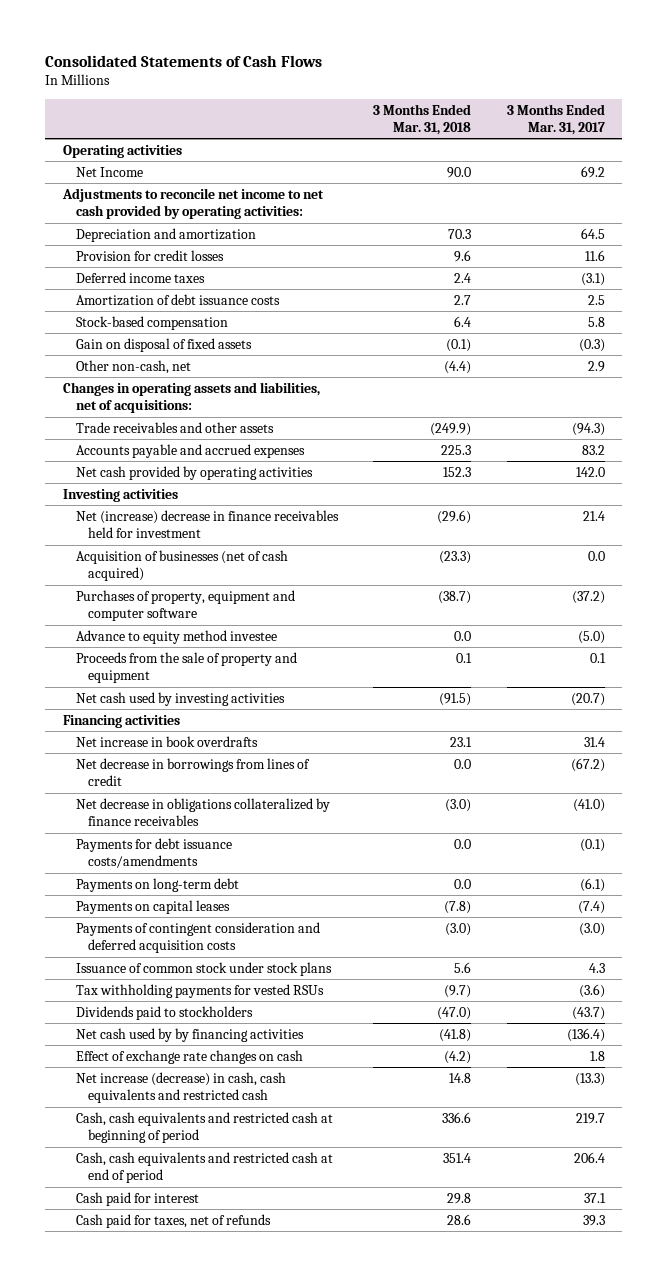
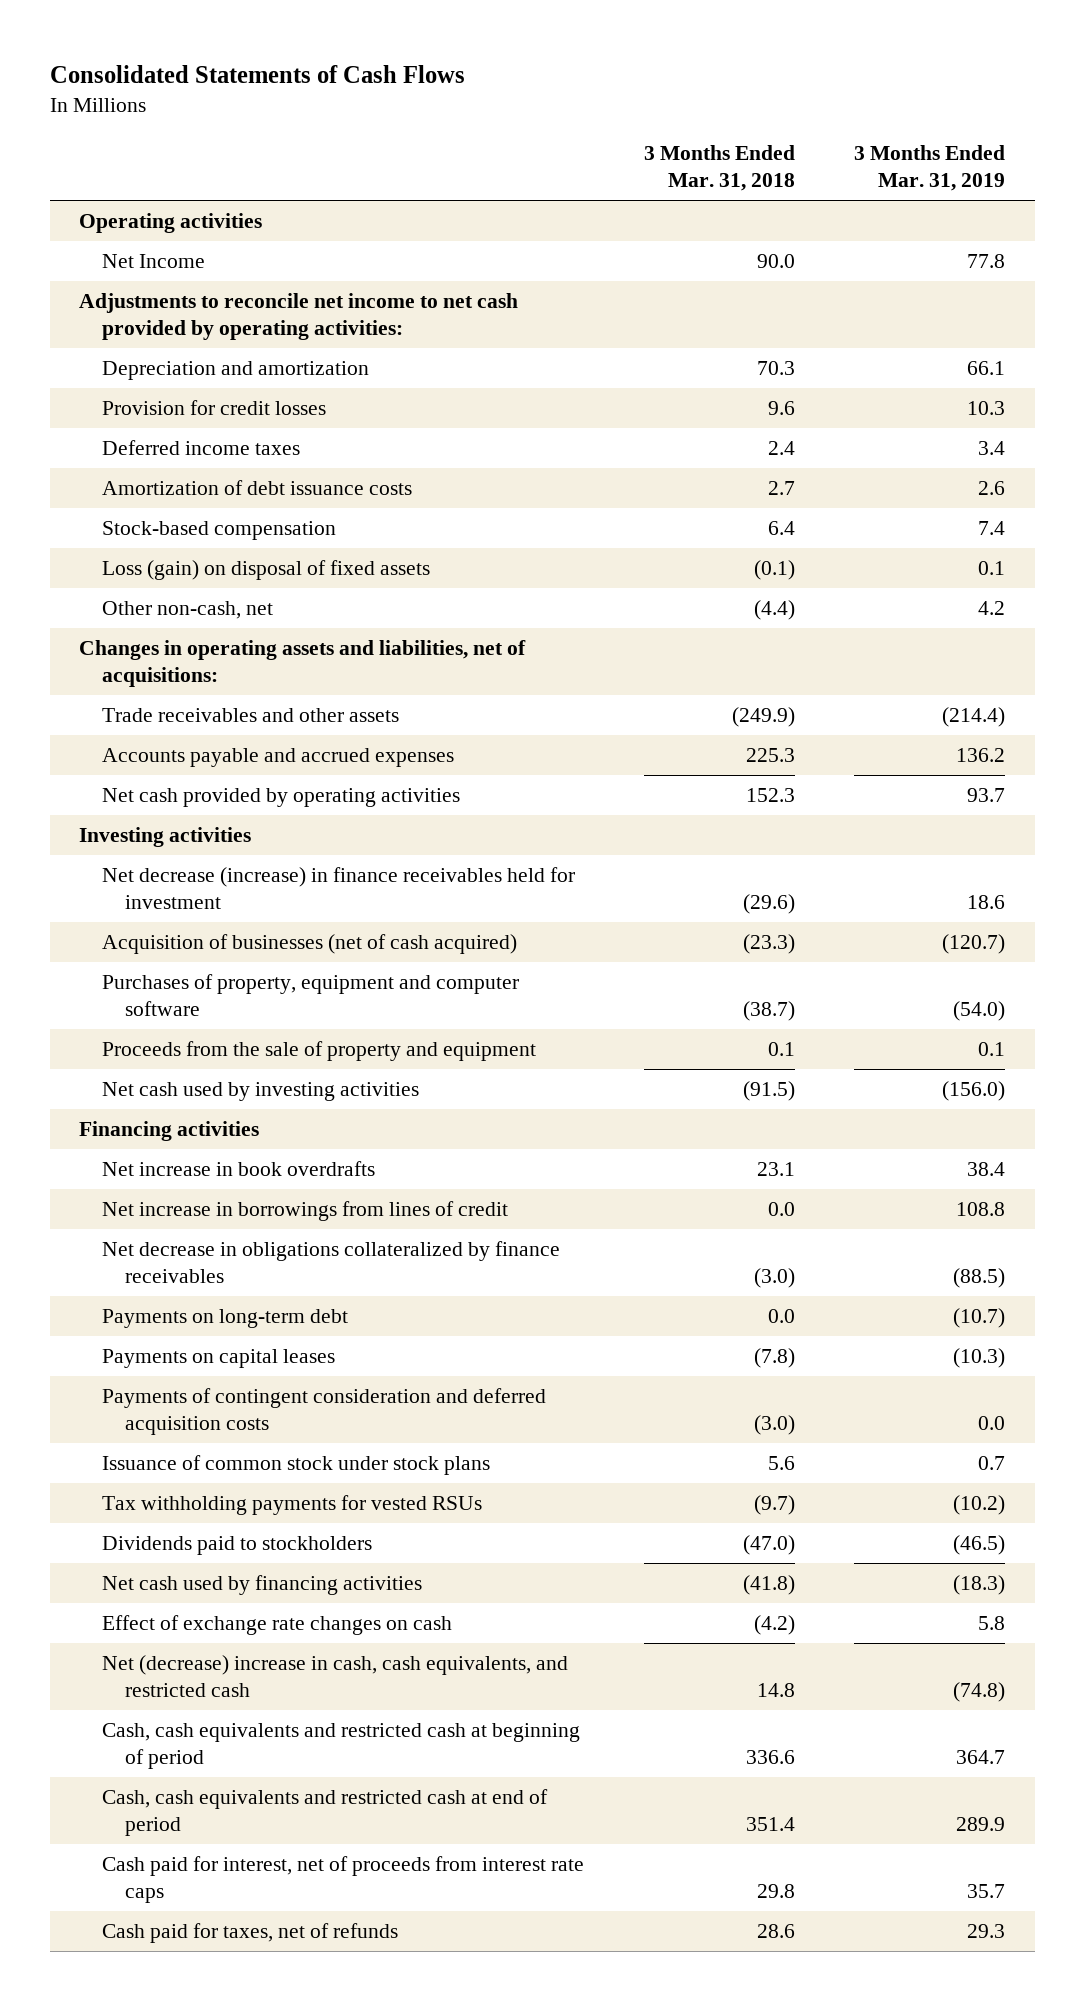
[506,103,605,136] 3 Months Ended Mar. 31, 2017 -> none
none -> [854,145,1006,192] 3 Months Ended Mar. 31, 2019
[75,337,252,352] Gain on disposal of fixed assets -> [102,560,431,581] Loss (gain) on disposal of fixed assets
[75,509,339,539] Net (increase) decrease in finance receivables held for investment -> [102,867,576,909] Net decrease (increase) in finance receivables held for investment
[75,629,277,644] Advance to equity method investee -> none
[75,757,310,787] Net decrease in borrowings from lines of credit -> [102,1201,509,1222] Net increase in borrowings from lines of credit
[75,837,232,869] Payments for debt issuance costs/amendments -> none
[75,1027,304,1042] Net cash used by by financing activities -> [102,1575,423,1596] Net cash used by financing activities
[75,1071,286,1104] Net increase (decrease) in cash, cash equivalents and restricted cash -> [102,1655,569,1697] Net (decrease) increase in cash, cash equivalents, and restricted cash
[75,1191,199,1206] Cash paid for interest -> [102,1856,585,1903] Cash paid for interest, net of proceeds from interest rate caps

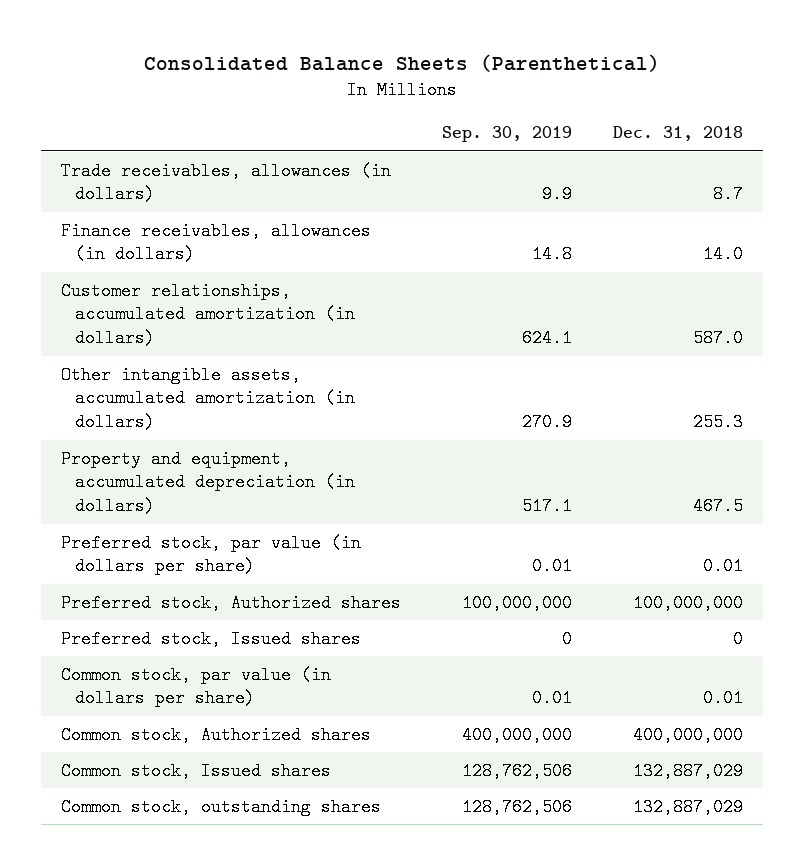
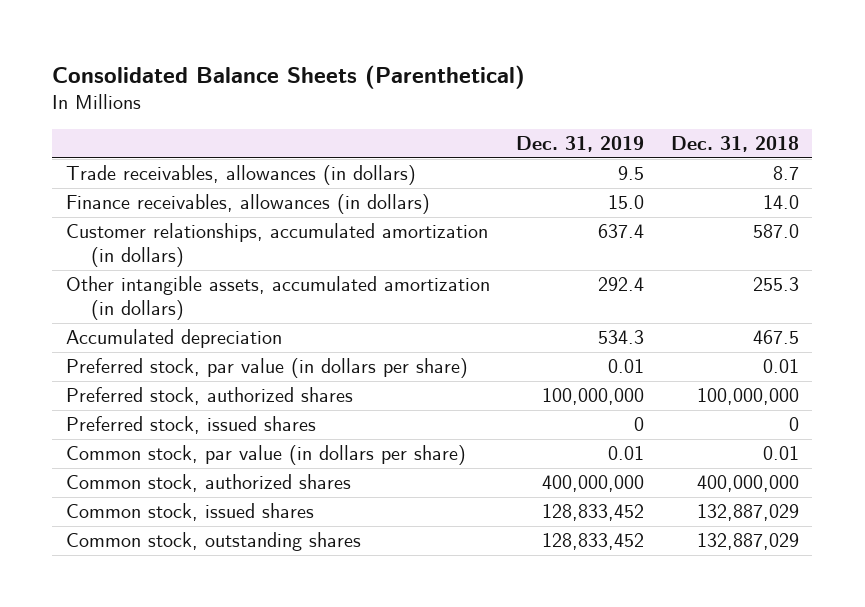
[442,126,573,143] Sep. 30, 2019 -> none
none -> [516,136,645,153] Dec. 31, 2019
[61,449,355,516] Property and equipment, accumulated depreciation (in dollars) -> [65,329,282,349] Accumulated depreciation
[61,593,402,612] Preferred stock, Authorized shares -> [65,387,353,406] Preferred stock, authorized shares
[61,629,362,648] Preferred stock, Issued shares -> [65,416,316,435] Preferred stock, issued shares
[61,725,372,744] Common stock, Authorized shares -> [65,474,351,493] Common stock, authorized shares
[61,761,332,780] Common stock, Issued shares -> [65,503,314,522] Common stock, issued shares

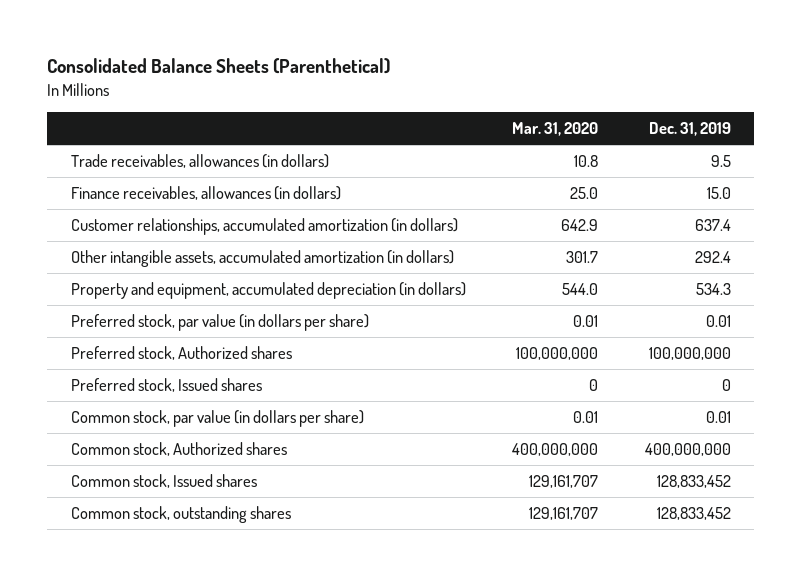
[670,136,799,153] Dec. 31, 2018 -> none
none -> [512,122,599,137] Mar. 31, 2020
[65,329,282,349] Accumulated depreciation -> [70,281,466,299] Property and equipment, accumulated depreciation (in dollars)
[65,387,353,406] Preferred stock, authorized shares -> [70,345,292,360] Preferred stock, Authorized shares
[65,416,316,435] Preferred stock, issued shares -> [70,377,262,392] Preferred stock, Issued shares
[65,474,351,493] Common stock, authorized shares -> [70,441,287,456] Common stock, Authorized shares
[65,503,314,522] Common stock, issued shares -> [70,473,257,488] Common stock, Issued shares

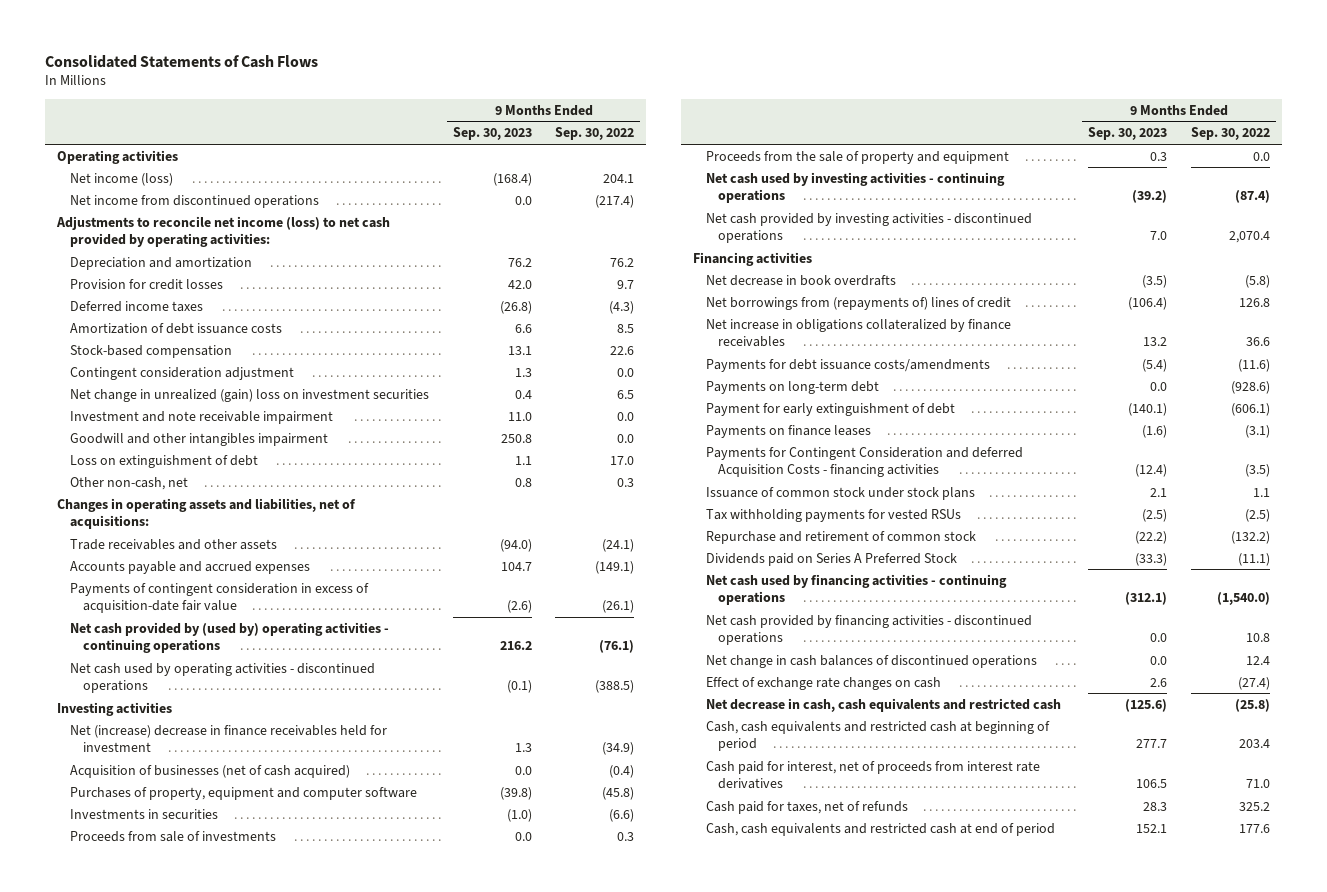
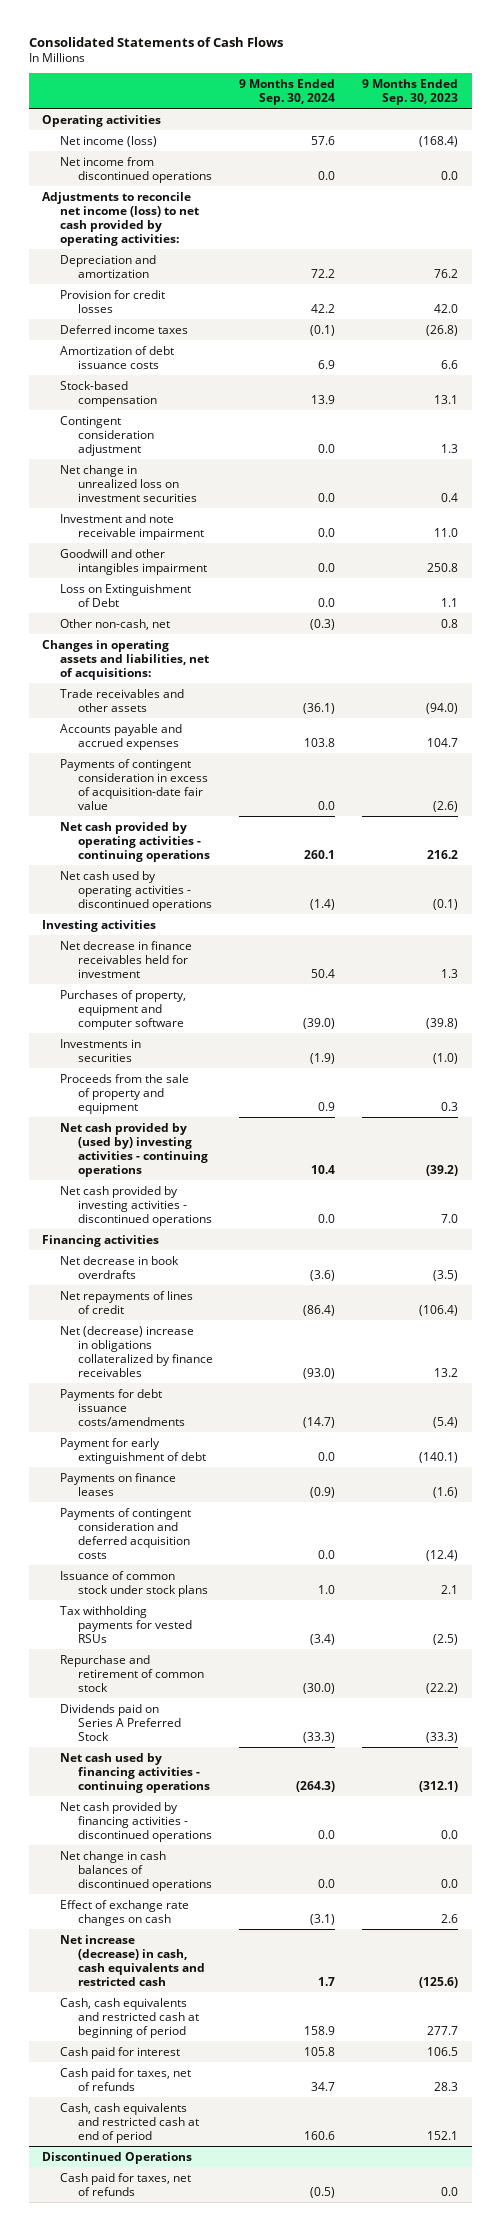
[555,127,635,141] Sep. 30, 2022 -> none
none -> [239,78,336,105] 9 Months Ended Sep. 30, 2024
[70,388,430,402] Net change in unrealized (gain) loss on investment securities -> [59,464,197,502] Net change in unrealized loss on investment securities
[70,454,259,468] Loss on extinguishment of debt -> [59,583,191,607] Loss on Extinguishment of Debt
[70,621,390,654] Net cash provided by (used by) operating activities - continuing operations -> [59,821,210,862] Net cash provided by operating activities - continuing operations
[70,764,351,778] Acquisition of businesses (net of cash acquired) -> none
[70,724,388,753] Net (increase) decrease in finance receivables held for investment -> [59,940,192,978] Net decrease in finance receivables held for investment
[70,830,277,842] Proceeds from sale of investments -> none
[705,171,1005,204] Net cash used by investing activities - continuing operations -> [59,1122,208,1177] Net cash provided by (used by) investing activities - continuing operations
[705,296,1011,310] Net borrowings from (repayments of) lines of credit -> [59,1290,193,1314] Net repayments of lines of credit
[705,318,1011,348] Net increase in obligations collateralized by finance receivables -> [59,1325,213,1377] Net (decrease) increase in obligations collateralized by finance receivables
[705,380,879,394] Payments on long-term debt -> none
[705,446,1023,478] Payments for Contingent Consideration and deferred Acquisition Costs - financing activities -> [59,1507,191,1559] Payments of contingent consideration and deferred acquisition costs
[705,697,1061,712] Net decrease in cash, cash equivalents and restricted cash -> [59,1934,205,1986] Net increase (decrease) in cash, cash equivalents and restricted cash
[705,760,1040,790] Cash paid for interest, net of proceeds from interest rate derivatives -> [59,2046,180,2059] Cash paid for interest
none -> [42,2151,193,2164] Discontinued Operations
none -> [59,2172,191,2196] Cash paid for taxes, net of refunds

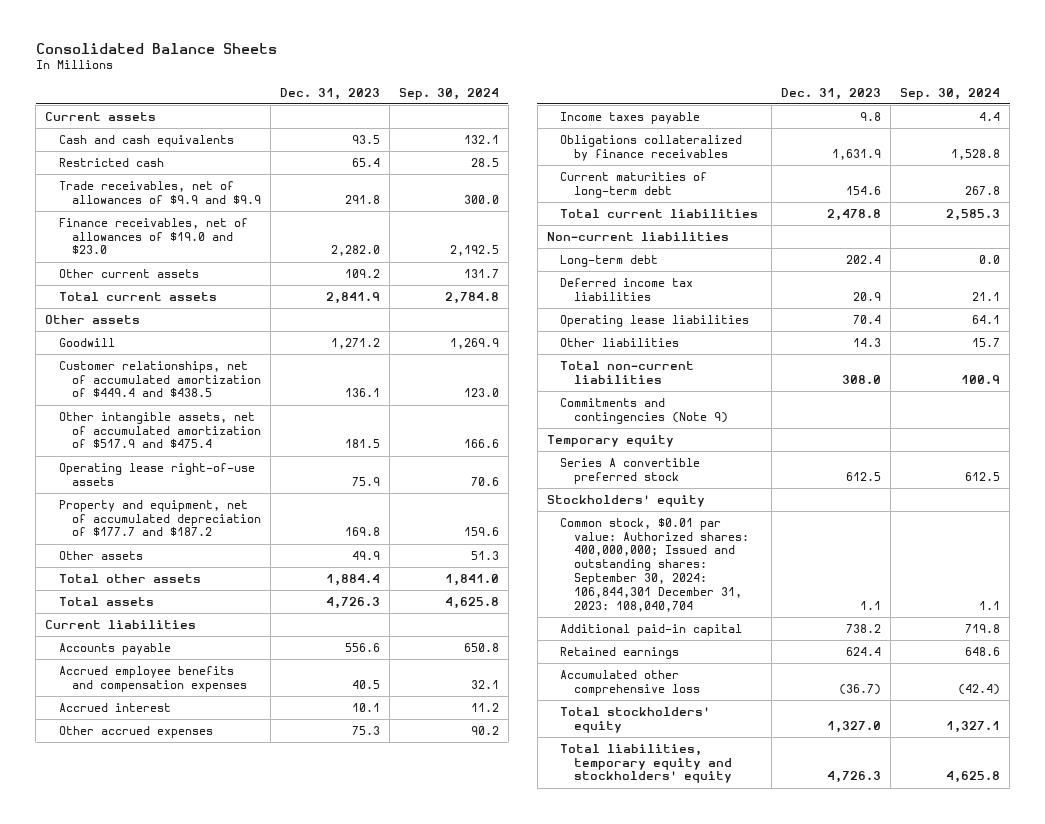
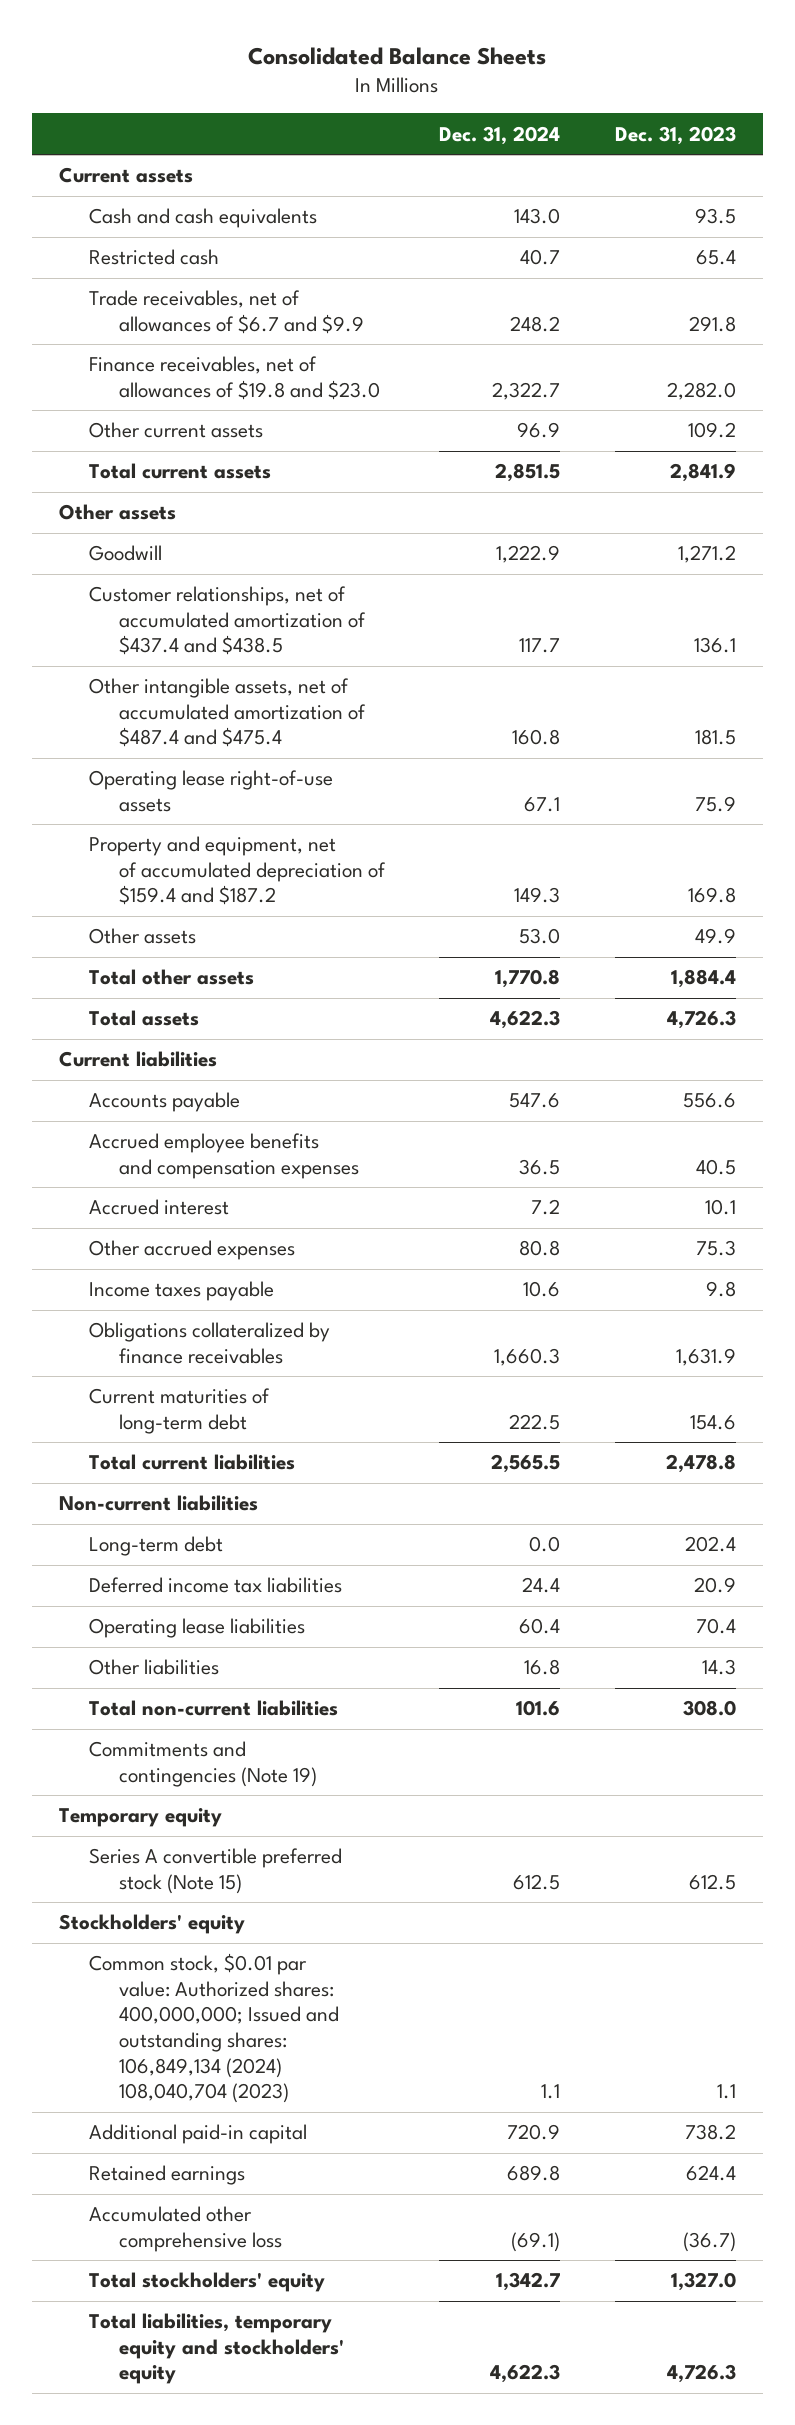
[398,87,499,100] Sep. 30, 2024 -> none
none -> [439,125,561,145] Dec. 31, 2024
[58,180,262,204] Trade receivables, net of allowances of $9.9 and $9.9 -> [89,290,365,334] Trade receivables, net of allowances of $6.7 and $9.9
[58,217,248,255] Finance receivables, net of allowances of $19.0 and $23.0 -> [89,356,381,400] Finance receivables, net of allowances of $19.8 and $23.0
[58,360,262,398] Customer relationships, net of accumulated amortization of $449.4 and $438.5 -> [89,586,367,656] Customer relationships, net of accumulated amortization of $437.4 and $438.5
[58,411,262,449] Other intangible assets, net of accumulated amortization of $517.9 and $475.4 -> [89,678,367,748] Other intangible assets, net of accumulated amortization of $487.4 and $475.4
[58,499,262,537] Property and equipment, net of accumulated depreciation of $177.7 and $187.2 -> [89,836,387,906] Property and equipment, net of accumulated depreciation of $159.4 and $187.2
[560,397,728,424] Commitments and contingencies (Note 9) -> [89,1741,318,1787] Commitments and contingencies (Note 19)
[560,457,701,484] Series A convertible preferred stock -> [89,1848,343,1894] Series A convertible preferred stock (Note 15)
[560,517,749,612] Common stock, $0.01 par value: Authorized shares: 400,000,000; Issued and outstanding shares: September 30, 2024: 106,844,301 December 31, 2023: 108,040,704 -> [89,1953,340,2104] Common stock, $0.01 par value: Authorized shares: 400,000,000; Issued and outstanding shares: 106,849,134 (2024) 108,040,704 (2023)

